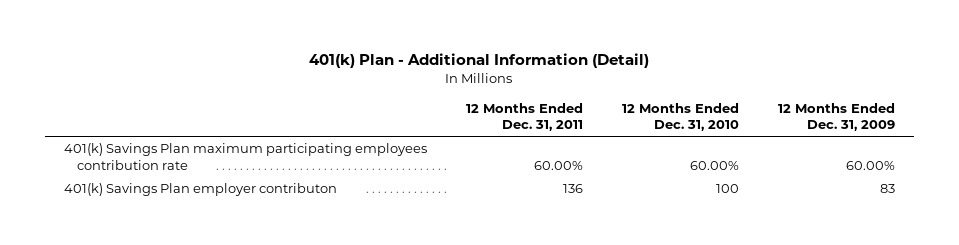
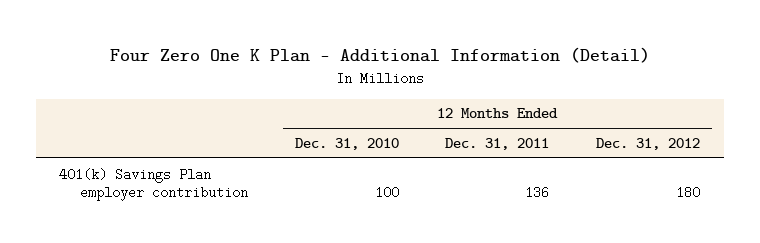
[309,53,650,69] 401(k) Plan - Additional Information (Detail) -> [109,46,650,63] Four Zero One K Plan - Additional Information (Detail)
[777,102,895,132] 12 Months Ended Dec. 31, 2009 -> none
none -> [596,137,701,150] Dec. 31, 2012
[64,143,428,170] 401(k) Savings Plan maximum participating employees contribution rate -> none
[64,183,338,197] 401(k) Savings Plan employer contributon -> [59,167,248,202] 401(k) Savings Plan employer contribution

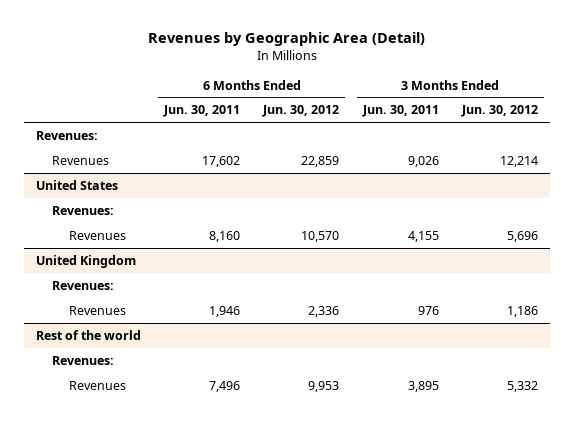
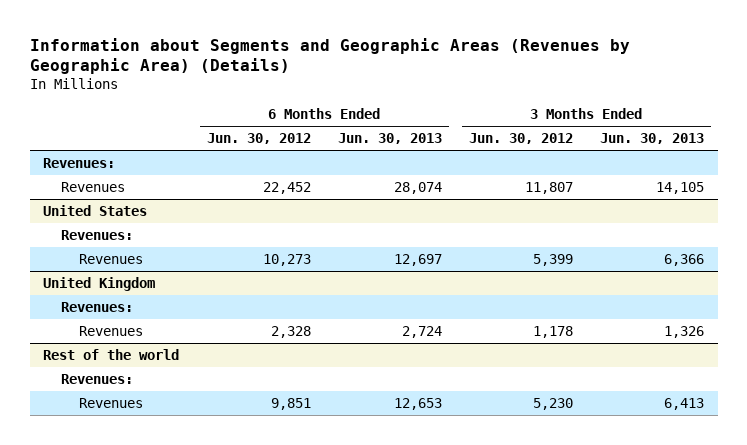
[147,32,425,47] Revenues by Geographic Area (Detail) -> [29,37,630,75] Information about Segments and Geographic Areas (Revenues by Geographic Area) (Details)
[163,105,241,118] Jun. 30, 2011 -> none
[361,105,439,118] Jun. 30, 2011 -> none
none -> [337,133,442,145] Jun. 30, 2013
none -> [600,133,705,145] Jun. 30, 2013
[301,155,340,167] 22,859 -> [262,181,311,194] 22,452
[500,155,539,167] 12,214 -> [524,181,573,194] 11,807
[301,230,340,242] 10,570 -> [262,253,311,266] 10,273
[507,230,539,242] 5,696 -> [532,253,573,266] 5,399
[308,305,340,317] 2,336 -> [270,325,311,338] 2,328
[507,305,539,317] 1,186 -> [532,325,573,338] 1,178
[308,380,340,392] 9,953 -> [270,397,311,410] 9,851
[507,380,539,392] 5,332 -> [532,397,573,410] 5,230

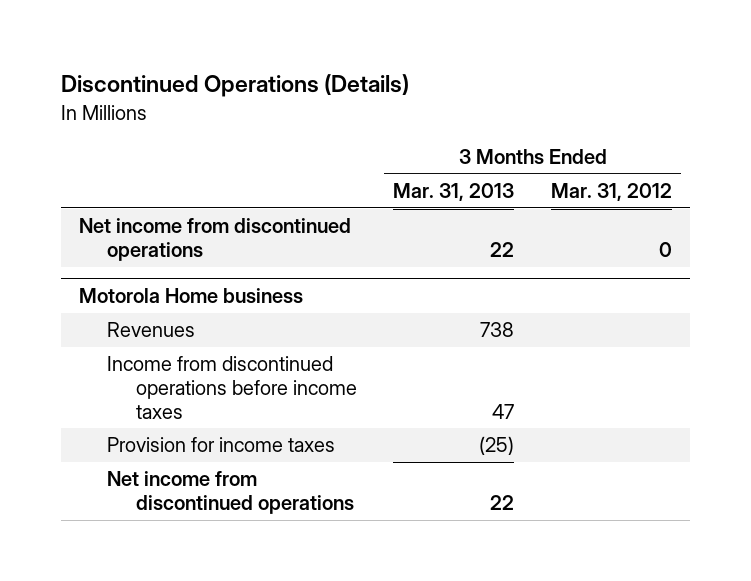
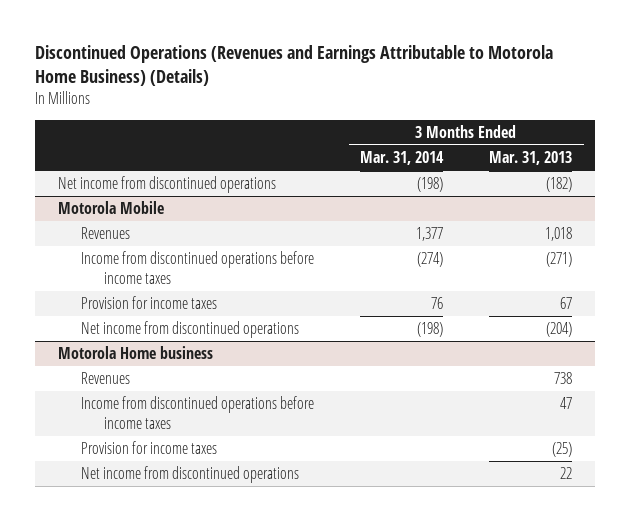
[60,74,409,98] Discontinued Operations (Details) -> [34,45,553,87] Discontinued Operations (Revenues and Earnings Attributable to Motorola Home Business) (Details)
[551,182,673,201] Mar. 31, 2012 -> none
none -> [360,150,445,165] Mar. 31, 2014
[490,241,515,257] 22 -> [546,177,573,193] (182)
none -> [57,201,164,215] Motorola Mobile
none -> [80,227,130,240] Revenues
none -> [80,251,314,284] Income from discontinued operations before income taxes
none -> [80,296,217,310] Provision for income taxes
none -> [80,321,299,339] Net income from discontinued operations

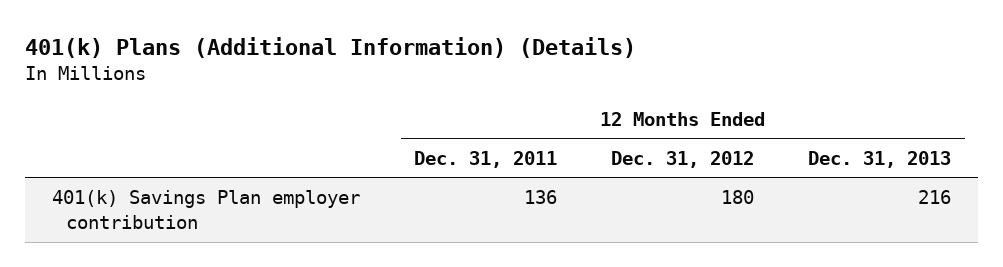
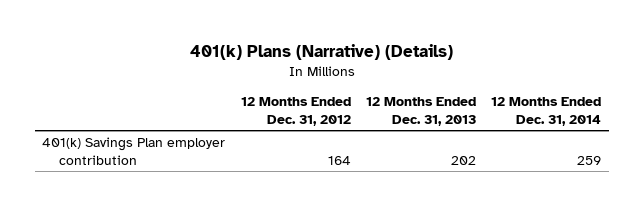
[25,36,637,58] 401(k) Plans (Additional Information) (Details) -> [189,43,453,60] 401(k) Plans (Narrative) (Details)
[414,150,558,168] Dec. 31, 2011 -> none
none -> [490,97,601,126] 12 Months Ended Dec. 31, 2014
[721,190,755,205] 180 -> [327,155,351,165] 164
[918,190,952,205] 216 -> [450,155,476,165] 202

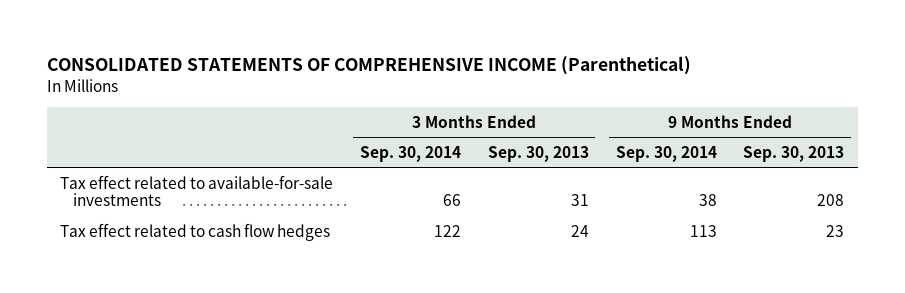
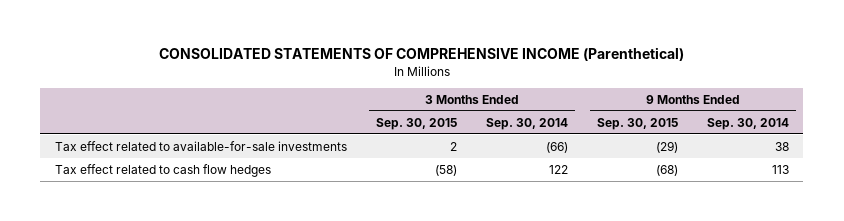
[487,145,589,162] Sep. 30, 2013 -> none
[743,145,845,162] Sep. 30, 2013 -> none
none -> [375,117,457,130] Sep. 30, 2015
none -> [596,117,678,130] Sep. 30, 2015
[443,194,462,207] 66 -> [545,141,568,153] (66)

